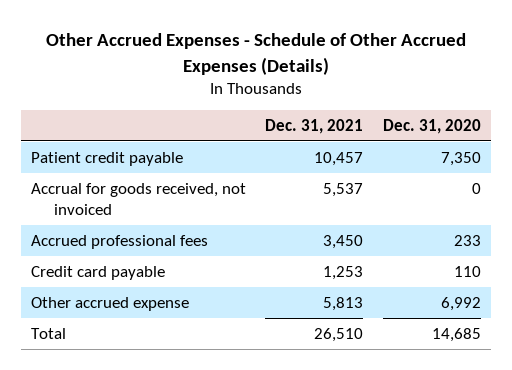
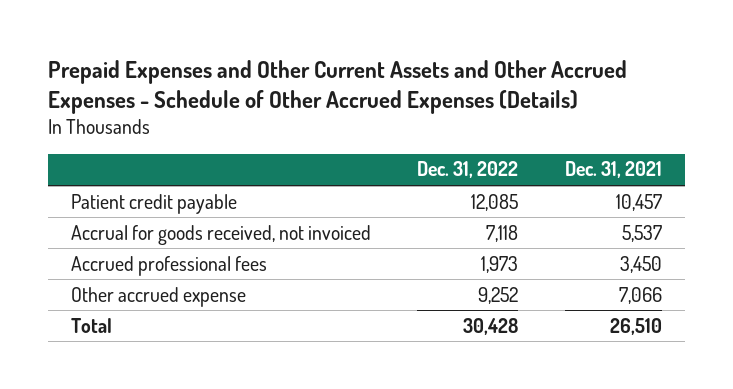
[45,33,466,75] Other Accrued Expenses - Schedule of Other Accrued Expenses (Details) -> [47,59,627,114] Prepaid Expenses and Other Current Assets and Other Accrued Expenses - Schedule of Other Accrued Expenses (Details)
[382,118,481,134] Dec. 31, 2020 -> none
none -> [417,161,519,179] Dec. 31, 2022
[30,265,165,280] Credit card payable -> none
[323,296,364,311] 5,813 -> [618,286,662,304] 7,066

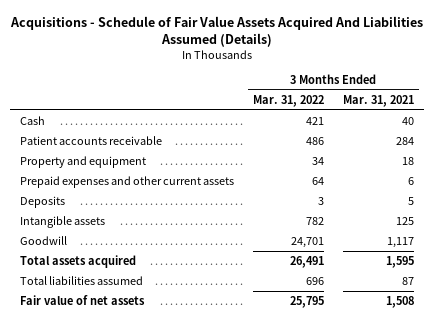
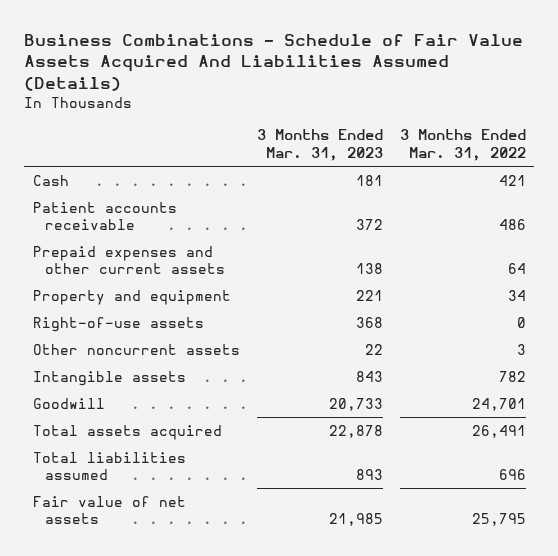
[9,16,423,48] Acquisitions - Schedule of Fair Value Assets Acquired And Liabilities Assumed (Details) -> [24,33,524,91] Business Combinations - Schedule of Fair Value Assets Acquired And Liabilities Assumed (Details)
[343,94,415,107] Mar. 31, 2021 -> none
none -> [256,129,383,162] 3 Months Ended Mar. 31, 2023
[19,195,65,208] Deposits -> none
[19,155,146,168] Property and equipment -> [32,289,231,305] Property and equipment
none -> [32,316,204,332] Right-of-use assets
none -> [32,343,240,355] Other noncurrent assets

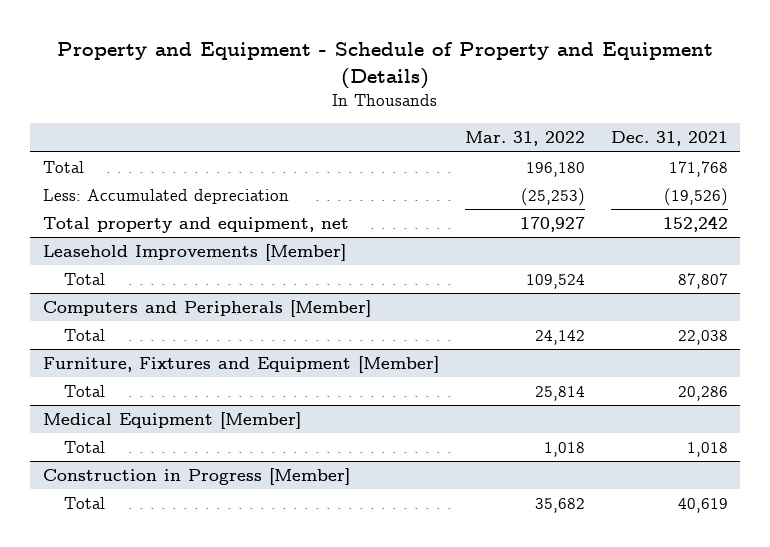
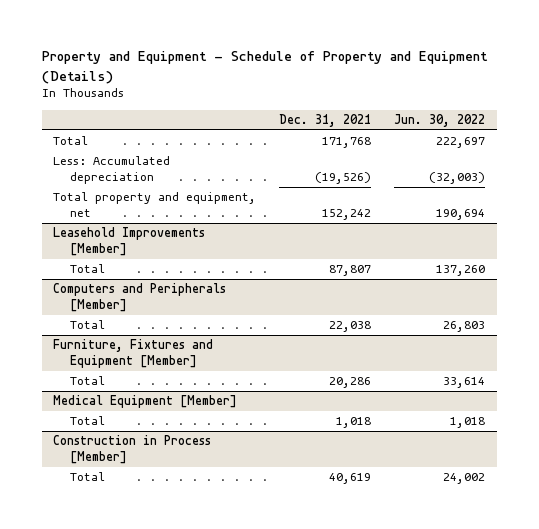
[464,131,585,147] Mar. 31, 2022 -> none
none -> [394,113,486,127] Jun. 30, 2022
[42,468,350,486] Construction in Progress [Member] -> [53,435,212,464] Construction in Process [Member]

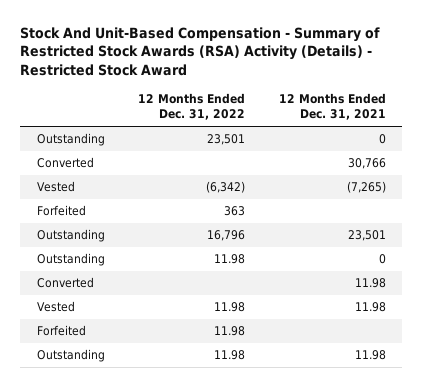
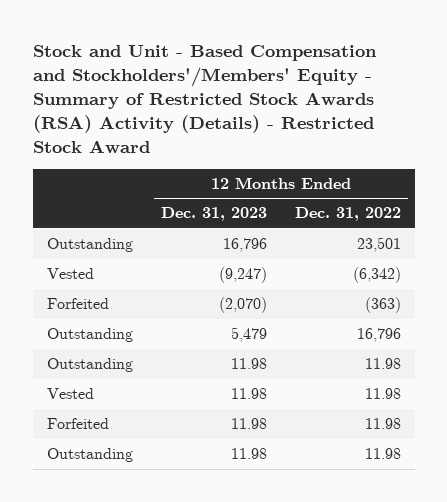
[19,27,380,76] Stock And Unit-Based Compensation - Summary of Restricted Stock Awards (RSA) Activity (Details) - Restricted Stock Award -> [32,44,377,154] Stock and Unit - Based Compensation and Stockholders'/Members' Equity - Summary of Restricted Stock Awards (RSA) Activity (Details) - Restricted Stock Award
[278,92,386,121] 12 Months Ended Dec. 31, 2021 -> none
none -> [160,207,267,222] Dec. 31, 2023
[36,157,94,169] Converted -> none
[224,206,246,217] 363 -> [364,297,401,314] (363)
[36,277,94,289] Converted -> none

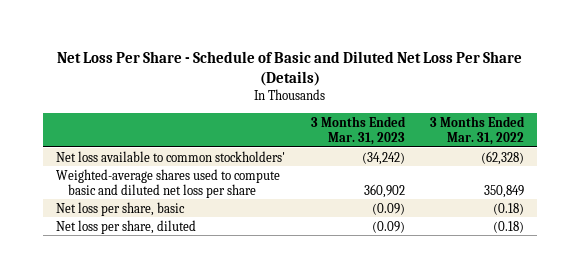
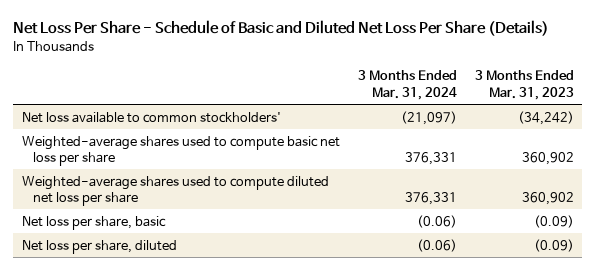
[430,115,526,145] 3 Months Ended Mar. 31, 2022 -> none
none -> [357,70,457,100] 3 Months Ended Mar. 31, 2024
[56,168,281,198] Weighted-average shares used to compute basic and diluted net loss per share -> [22,135,341,166] Weighted-average shares used to compute basic net loss per share
none -> [22,175,330,206] Weighted-average shares used to compute diluted net loss per share

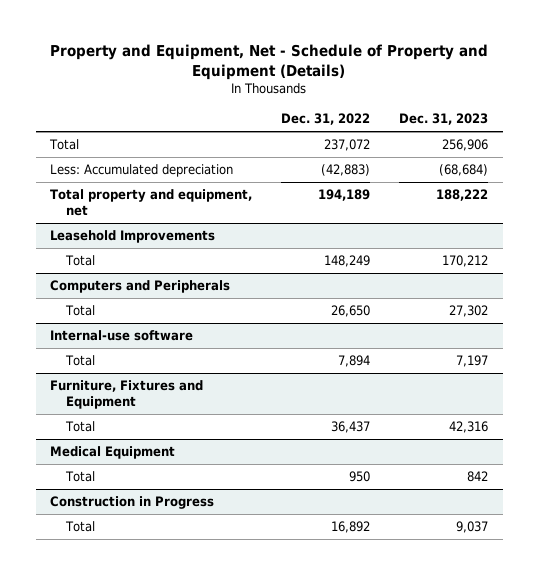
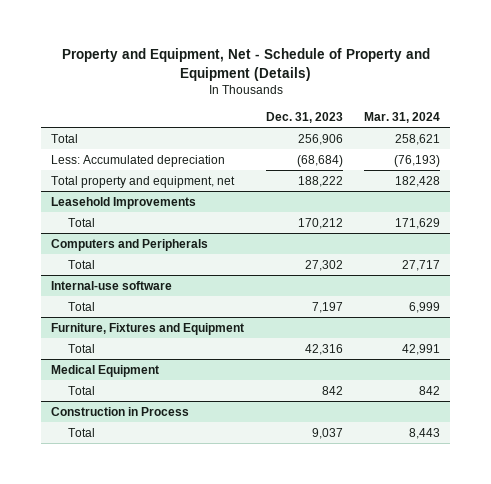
[281,113,371,126] Dec. 31, 2022 -> none
none -> [363,111,440,123] Mar. 31, 2024
[50,496,215,510] Construction in Progress -> [51,406,190,416] Construction in Process

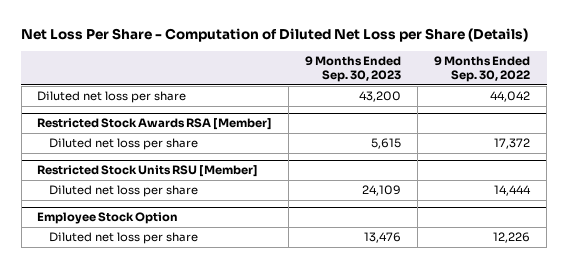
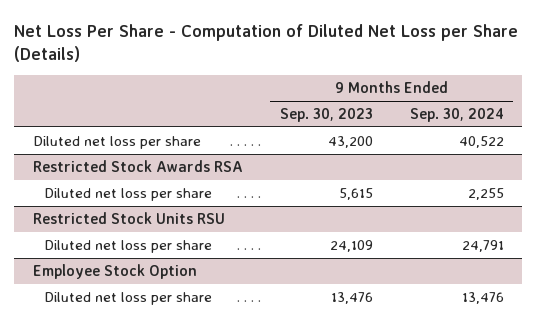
[434,55,531,82] 9 Months Ended Sep. 30, 2022 -> none
none -> [409,107,504,122] Sep. 30, 2024
[37,118,273,131] Restricted Stock Awards RSA [Member] -> [32,159,243,172] Restricted Stock Awards RSA
[37,165,259,178] Restricted Stock Units RSU [Member] -> [32,211,225,224] Restricted Stock Units RSU

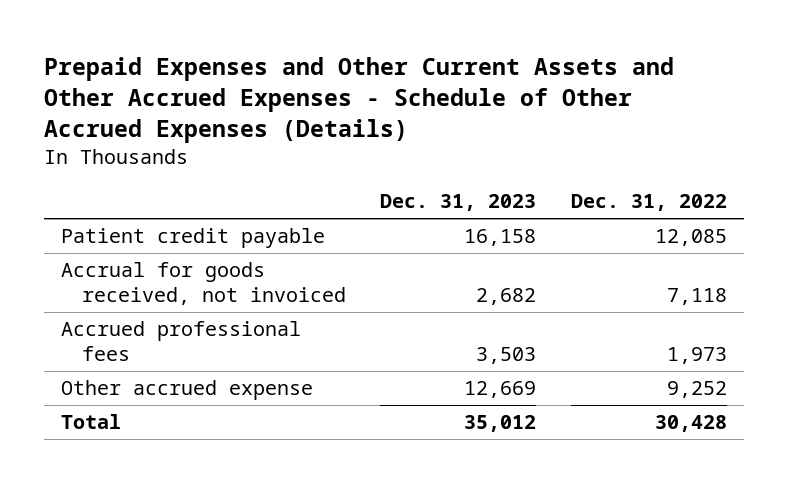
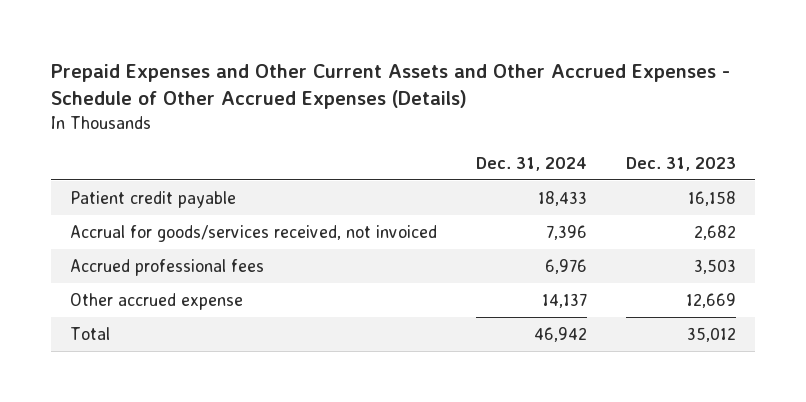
[570,194,727,212] Dec. 31, 2022 -> none
none -> [475,157,587,172] Dec. 31, 2024
[61,262,346,306] Accrual for goods received, not invoiced -> [70,224,438,242] Accrual for goods/services received, not invoiced

